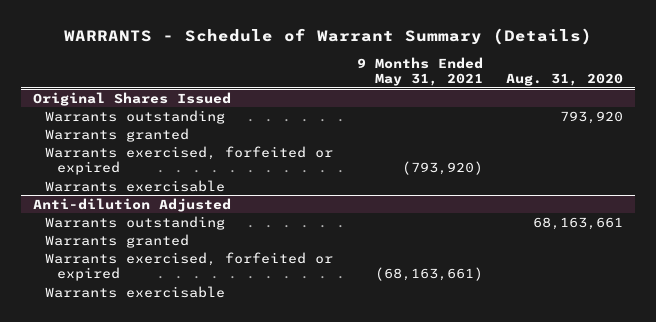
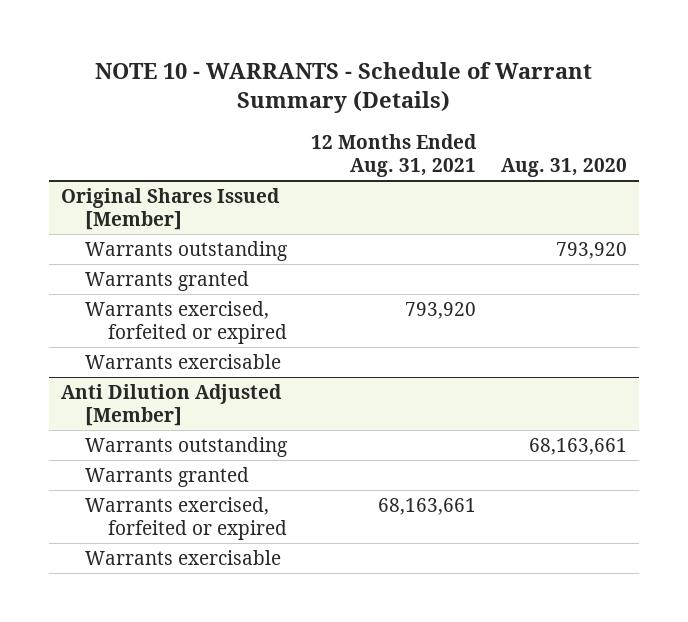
[63,28,592,46] WARRANTS - Schedule of Warrant Summary (Details) -> [94,61,592,114] NOTE 10 - WARRANTS - Schedule of Warrant Summary (Details)
[356,56,483,86] 9 Months Ended May 31, 2021 -> none
none -> [311,134,478,177] 12 Months Ended Aug. 31, 2021
[32,91,231,106] Original Shares Issued -> [61,188,281,230] Original Shares Issued [Member]
[32,197,231,212] Anti-dilution Adjusted -> [61,384,283,426] Anti Dilution Adjusted [Member]

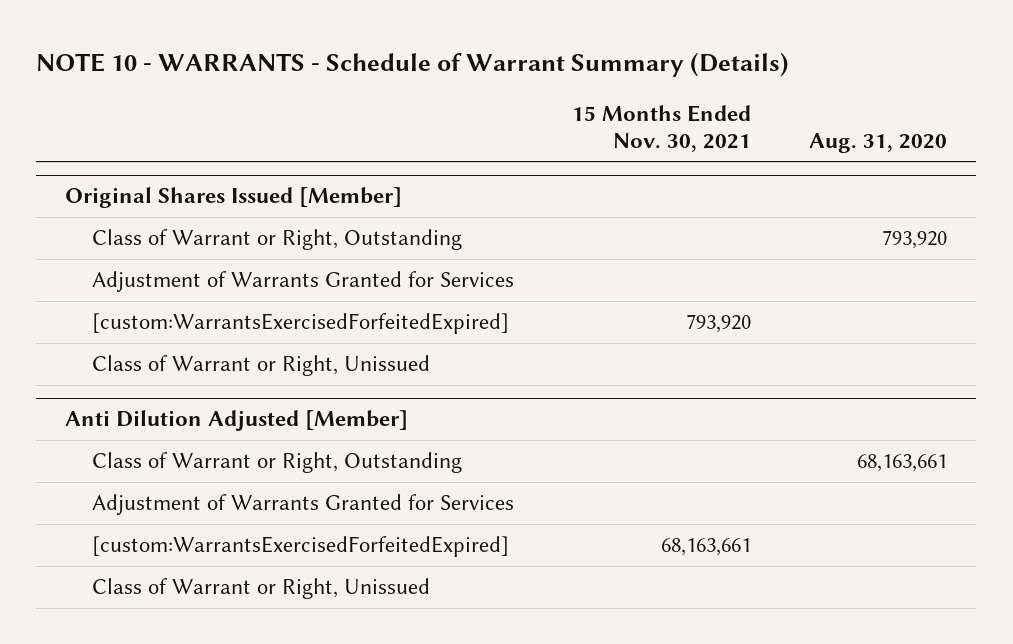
[311,134,478,177] 12 Months Ended Aug. 31, 2021 -> none
none -> [572,105,752,152] 15 Months Ended Nov. 30, 2021
[84,241,287,262] Warrants outstanding -> [92,229,463,251] Class of Warrant or Right, Outstanding
[84,271,249,292] Warrants granted -> [92,271,515,293] Adjustment of Warrants Granted for Services
[84,301,288,344] Warrants exercised, forfeited or expired -> [92,313,510,335] [custom:WarrantsExercisedForfeitedExpired]
[84,354,281,370] Warrants exercisable -> [92,355,431,377] Class of Warrant or Right, Unissued
[84,437,287,458] Warrants outstanding -> [92,452,463,474] Class of Warrant or Right, Outstanding
[84,467,249,488] Warrants granted -> [92,494,515,516] Adjustment of Warrants Granted for Services
[84,497,288,540] Warrants exercised, forfeited or expired -> [92,536,510,558] [custom:WarrantsExercisedForfeitedExpired]
[84,550,281,566] Warrants exercisable -> [92,578,431,600] Class of Warrant or Right, Unissued

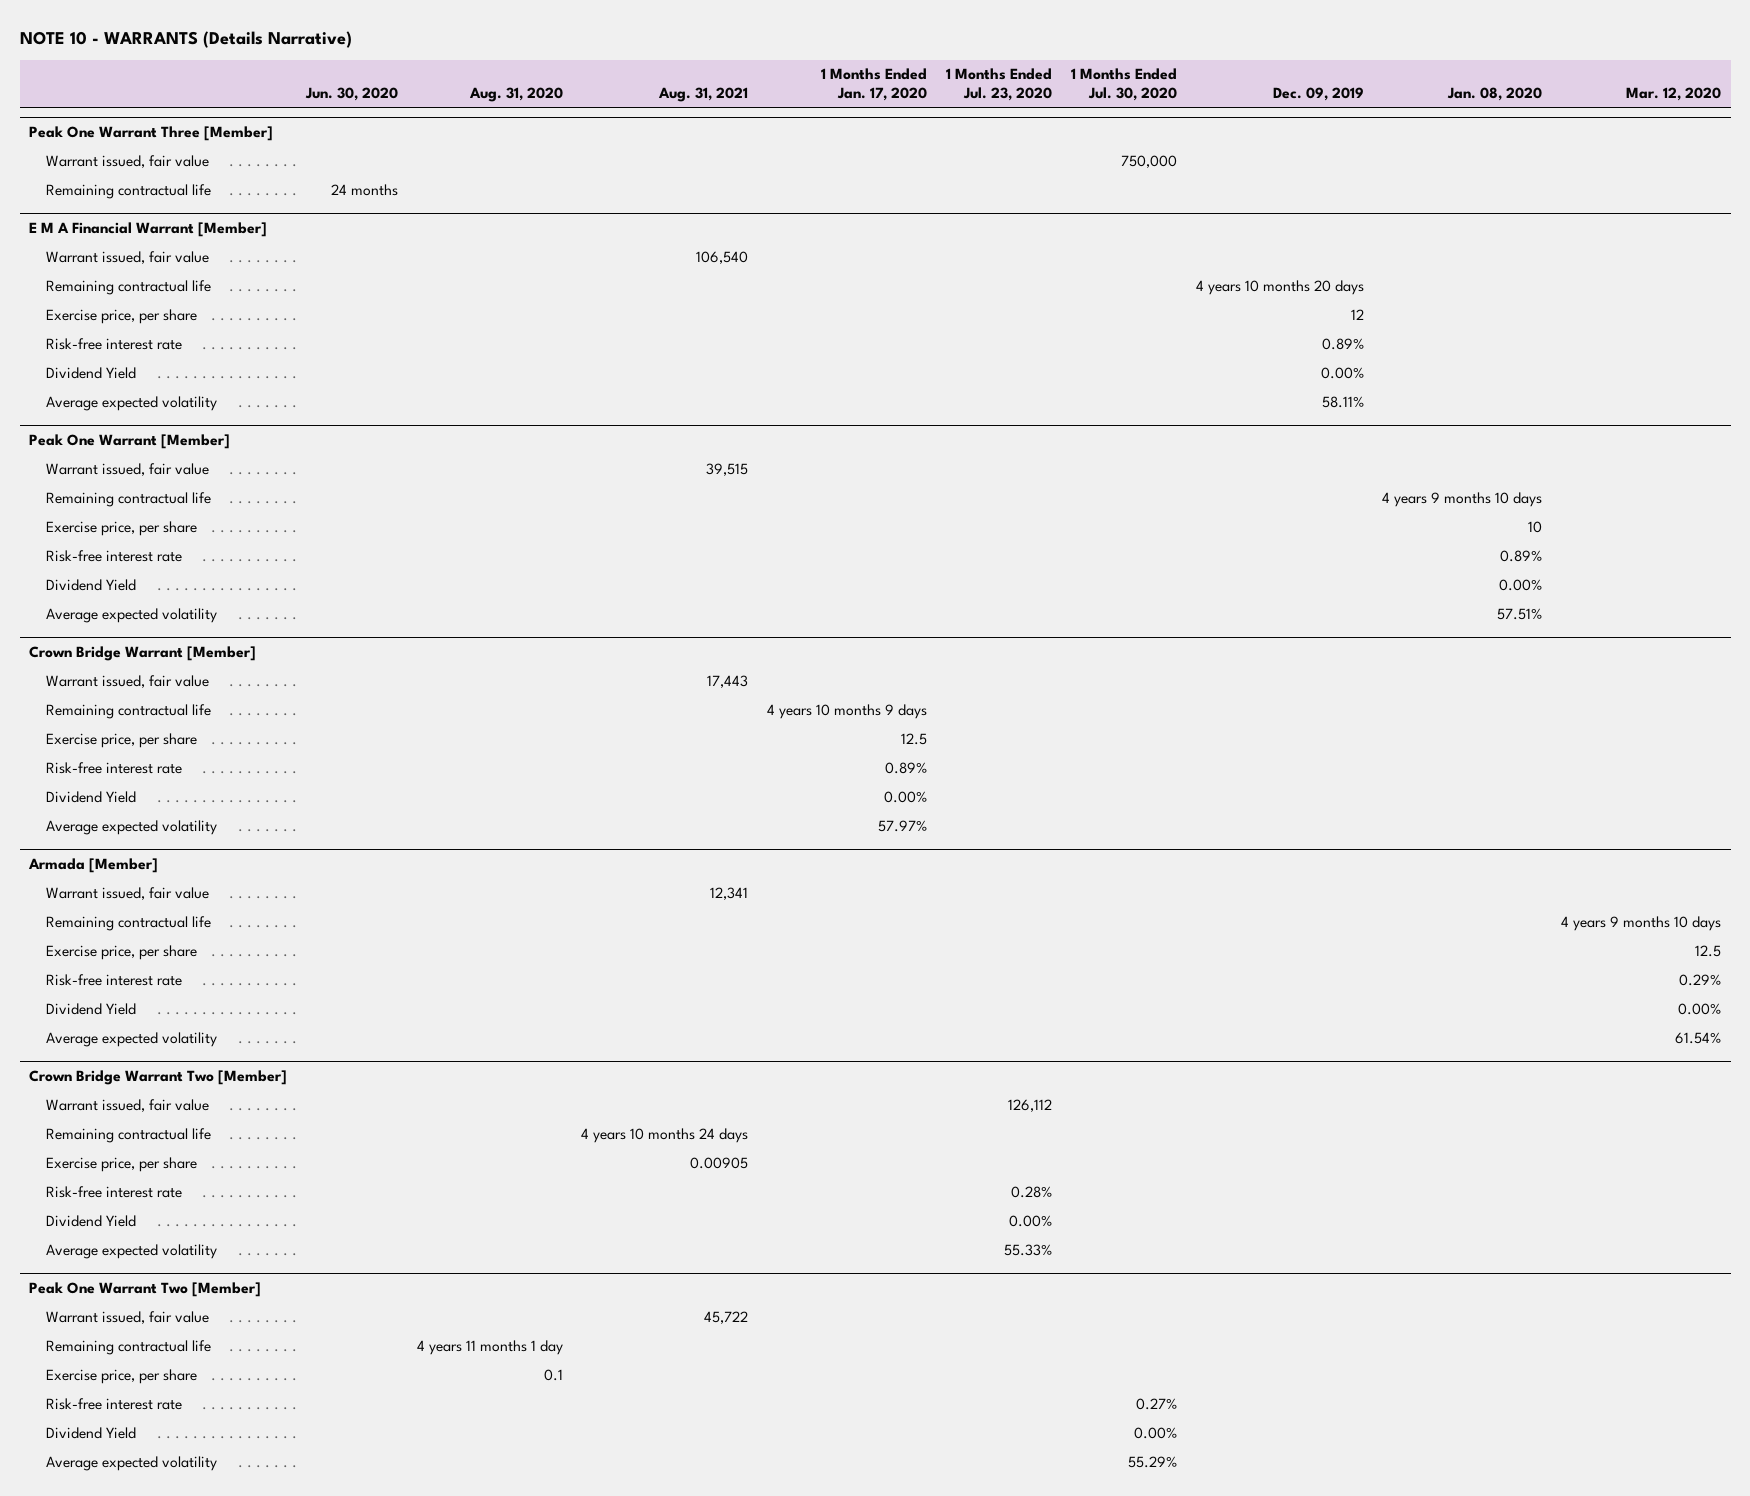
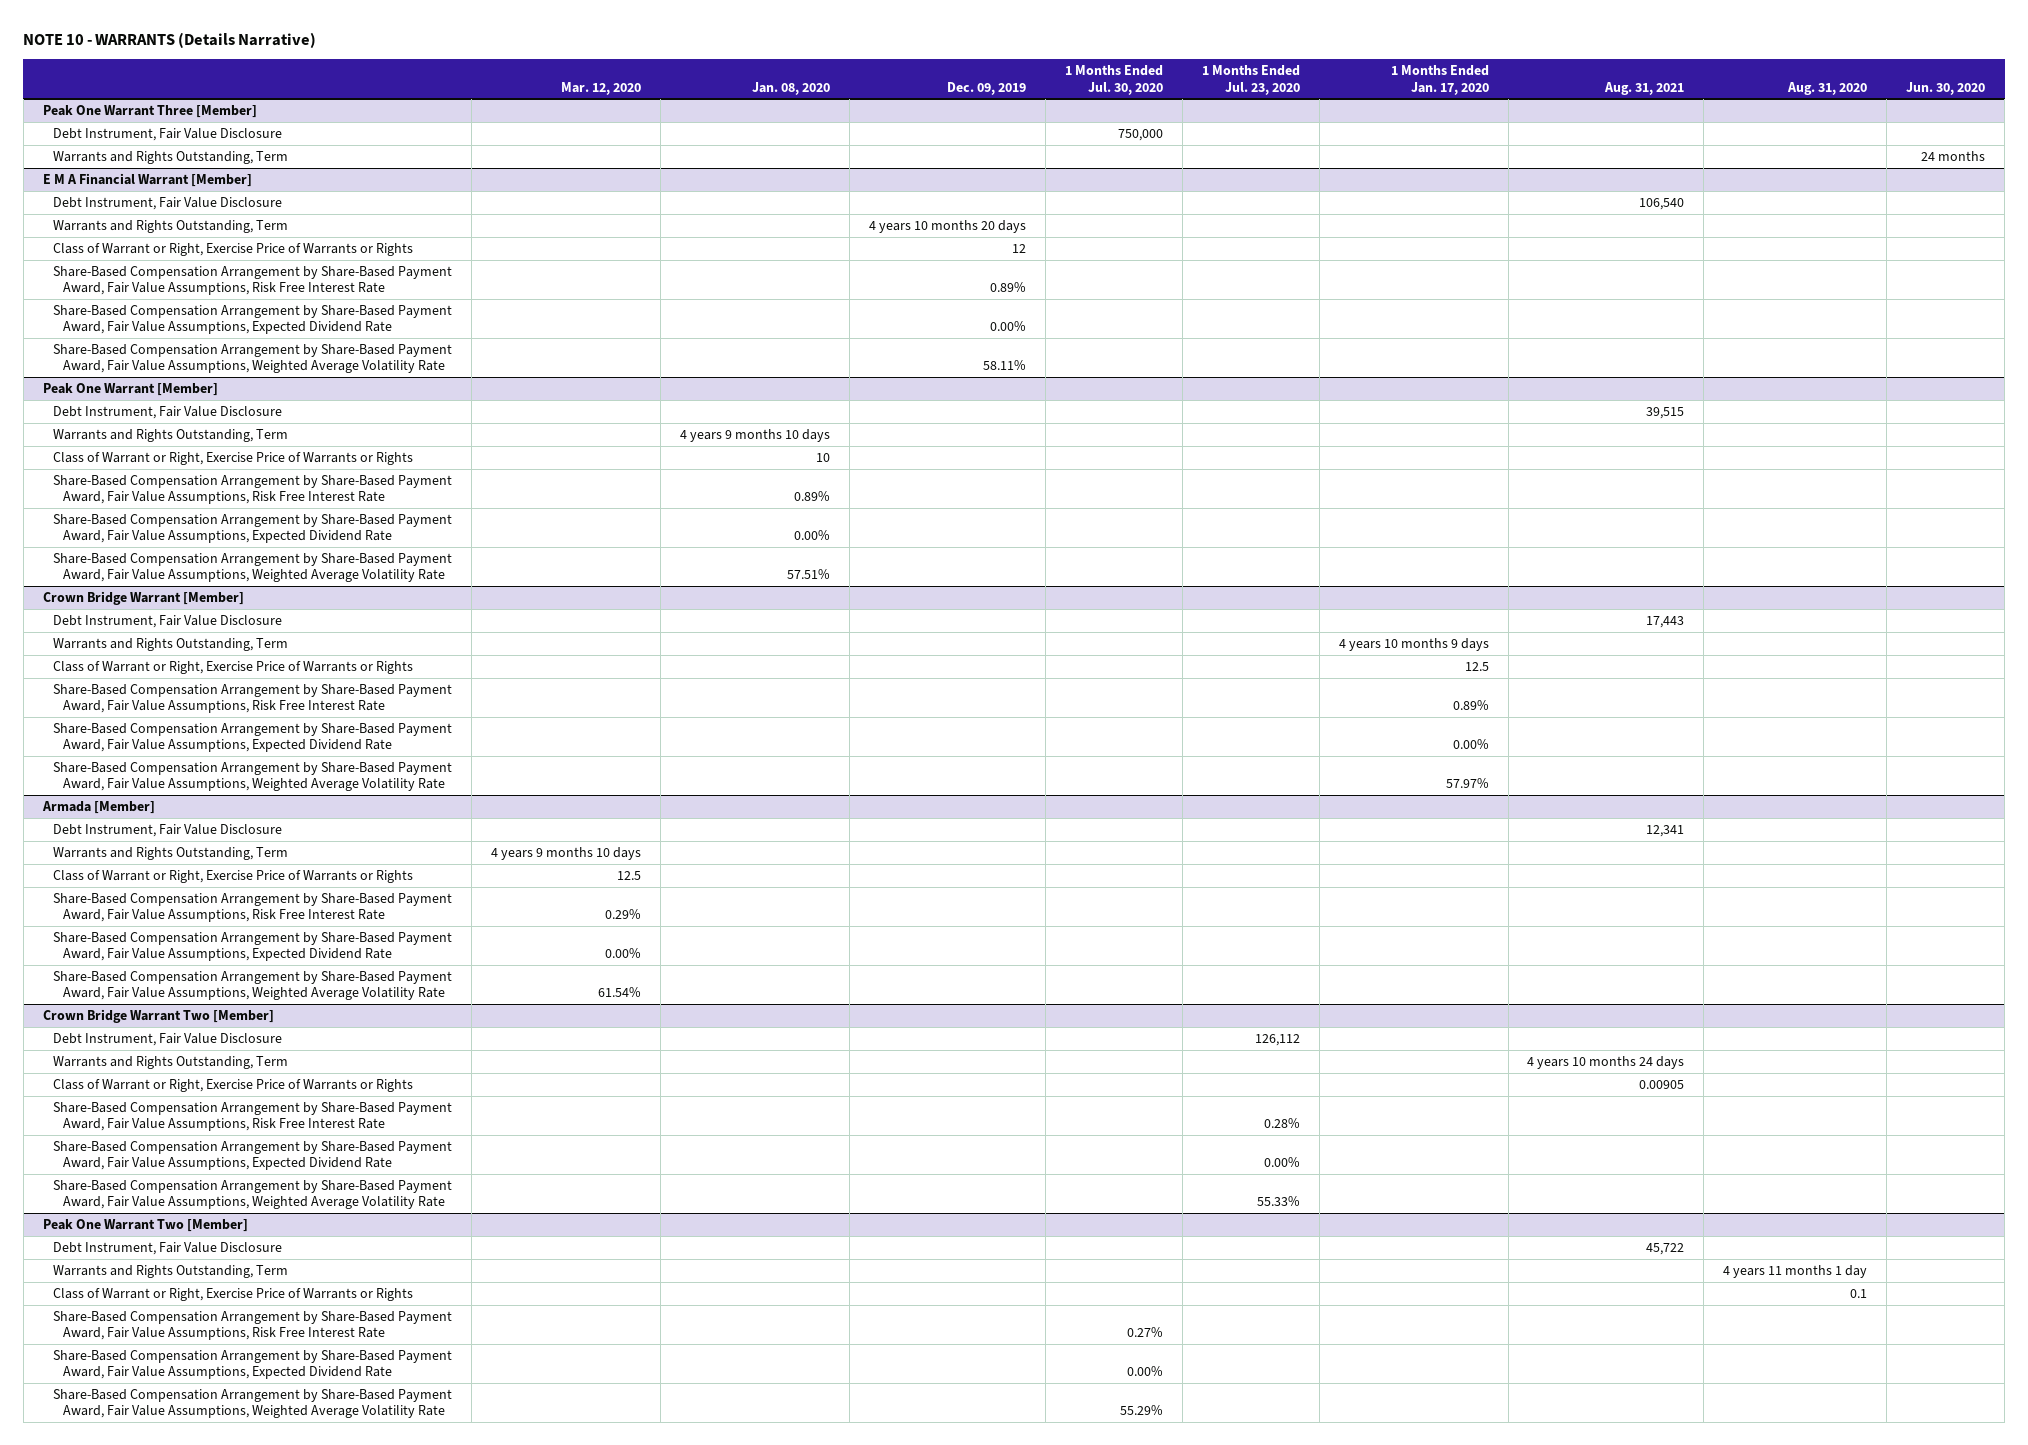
[45,154,209,168] Warrant issued, fair value -> [52,127,282,141] Debt Instrument, Fair Value Disclosure
[45,183,211,199] Remaining contractual life -> [52,150,288,164] Warrants and Rights Outstanding, Term
[45,250,209,264] Warrant issued, fair value -> [52,196,282,210] Debt Instrument, Fair Value Disclosure
[45,279,211,295] Remaining contractual life -> [52,219,288,233] Warrants and Rights Outstanding, Term
[45,308,197,324] Exercise price, per share -> [52,242,413,256] Class of Warrant or Right, Exercise Price of Warrants or Rights
[45,337,182,350] Risk-free interest rate -> [52,265,452,296] Share-Based Compensation Arrangement by Share-Based Payment Award, Fair Value Assumptions, Risk Free Interest Rate
[45,366,136,379] Dividend Yield -> [52,304,452,335] Share-Based Compensation Arrangement by Share-Based Payment Award, Fair Value Assumptions, Expected Dividend Rate
[45,395,217,411] Average expected volatility -> [52,343,452,374] Share-Based Compensation Arrangement by Share-Based Payment Award, Fair Value Assumptions, Weighted Average Volatility Rate
[45,462,209,476] Warrant issued, fair value -> [52,405,282,419] Debt Instrument, Fair Value Disclosure
[45,491,211,507] Remaining contractual life -> [52,428,288,442] Warrants and Rights Outstanding, Term
[45,520,197,536] Exercise price, per share -> [52,451,413,465] Class of Warrant or Right, Exercise Price of Warrants or Rights
[45,549,182,562] Risk-free interest rate -> [52,474,452,505] Share-Based Compensation Arrangement by Share-Based Payment Award, Fair Value Assumptions, Risk Free Interest Rate
[45,578,136,591] Dividend Yield -> [52,513,452,544] Share-Based Compensation Arrangement by Share-Based Payment Award, Fair Value Assumptions, Expected Dividend Rate
[45,607,217,623] Average expected volatility -> [52,552,452,583] Share-Based Compensation Arrangement by Share-Based Payment Award, Fair Value Assumptions, Weighted Average Volatility Rate
[45,674,209,688] Warrant issued, fair value -> [52,614,282,628] Debt Instrument, Fair Value Disclosure
[45,703,211,719] Remaining contractual life -> [52,637,288,651] Warrants and Rights Outstanding, Term
[45,732,197,748] Exercise price, per share -> [52,660,413,674] Class of Warrant or Right, Exercise Price of Warrants or Rights
[45,761,182,774] Risk-free interest rate -> [52,683,452,714] Share-Based Compensation Arrangement by Share-Based Payment Award, Fair Value Assumptions, Risk Free Interest Rate
[45,790,136,803] Dividend Yield -> [52,722,452,753] Share-Based Compensation Arrangement by Share-Based Payment Award, Fair Value Assumptions, Expected Dividend Rate
[45,819,217,835] Average expected volatility -> [52,761,452,792] Share-Based Compensation Arrangement by Share-Based Payment Award, Fair Value Assumptions, Weighted Average Volatility Rate
[45,886,209,900] Warrant issued, fair value -> [52,823,282,837] Debt Instrument, Fair Value Disclosure
[45,915,211,931] Remaining contractual life -> [52,846,288,860] Warrants and Rights Outstanding, Term
[45,944,197,960] Exercise price, per share -> [52,869,413,883] Class of Warrant or Right, Exercise Price of Warrants or Rights
[45,973,182,986] Risk-free interest rate -> [52,892,452,923] Share-Based Compensation Arrangement by Share-Based Payment Award, Fair Value Assumptions, Risk Free Interest Rate
[45,1002,136,1015] Dividend Yield -> [52,931,452,962] Share-Based Compensation Arrangement by Share-Based Payment Award, Fair Value Assumptions, Expected Dividend Rate
[45,1031,217,1047] Average expected volatility -> [52,970,452,1001] Share-Based Compensation Arrangement by Share-Based Payment Award, Fair Value Assumptions, Weighted Average Volatility Rate
[45,1098,209,1112] Warrant issued, fair value -> [52,1032,282,1046] Debt Instrument, Fair Value Disclosure
[45,1127,211,1143] Remaining contractual life -> [52,1055,288,1069] Warrants and Rights Outstanding, Term
[45,1156,197,1172] Exercise price, per share -> [52,1078,413,1092] Class of Warrant or Right, Exercise Price of Warrants or Rights
[45,1185,182,1198] Risk-free interest rate -> [52,1101,452,1132] Share-Based Compensation Arrangement by Share-Based Payment Award, Fair Value Assumptions, Risk Free Interest Rate
[45,1214,136,1227] Dividend Yield -> [52,1140,452,1171] Share-Based Compensation Arrangement by Share-Based Payment Award, Fair Value Assumptions, Expected Dividend Rate
[45,1243,217,1259] Average expected volatility -> [52,1179,452,1210] Share-Based Compensation Arrangement by Share-Based Payment Award, Fair Value Assumptions, Weighted Average Volatility Rate
[45,1310,209,1324] Warrant issued, fair value -> [52,1241,282,1255] Debt Instrument, Fair Value Disclosure
[45,1339,211,1355] Remaining contractual life -> [52,1264,288,1278] Warrants and Rights Outstanding, Term
[45,1368,197,1384] Exercise price, per share -> [52,1287,413,1301] Class of Warrant or Right, Exercise Price of Warrants or Rights
[45,1397,182,1410] Risk-free interest rate -> [52,1310,452,1341] Share-Based Compensation Arrangement by Share-Based Payment Award, Fair Value Assumptions, Risk Free Interest Rate
[45,1426,136,1439] Dividend Yield -> [52,1349,452,1380] Share-Based Compensation Arrangement by Share-Based Payment Award, Fair Value Assumptions, Expected Dividend Rate
[45,1455,217,1471] Average expected volatility -> [52,1388,452,1419] Share-Based Compensation Arrangement by Share-Based Payment Award, Fair Value Assumptions, Weighted Average Volatility Rate

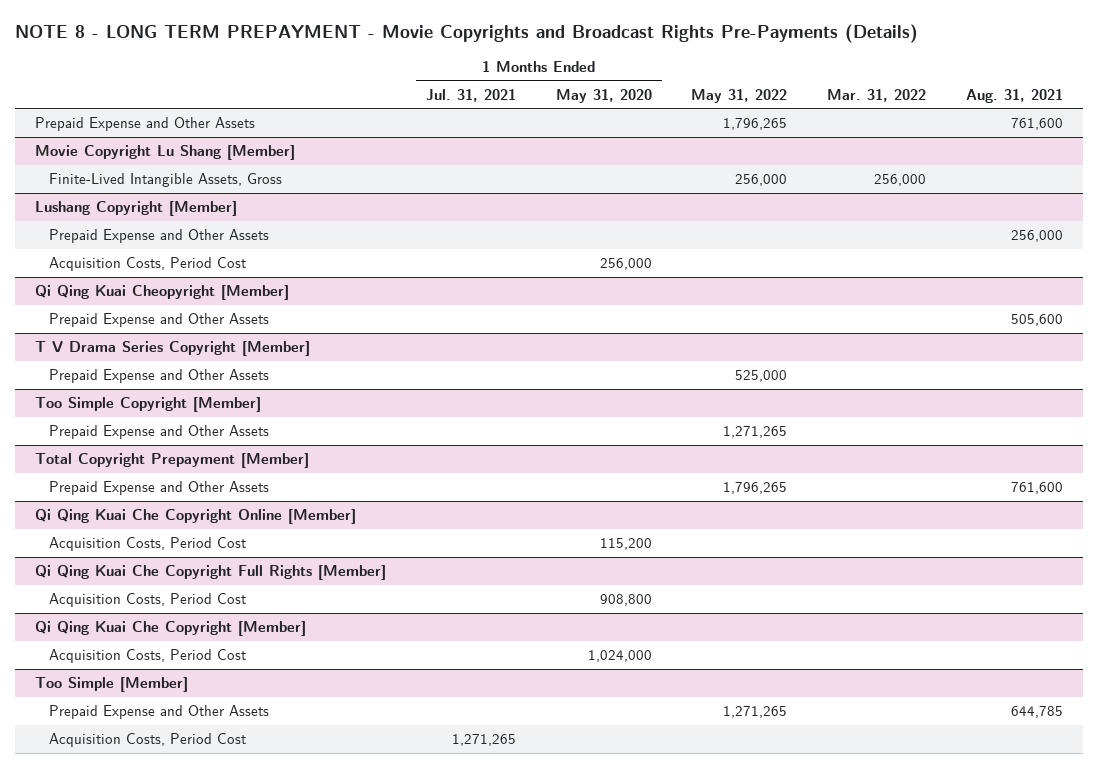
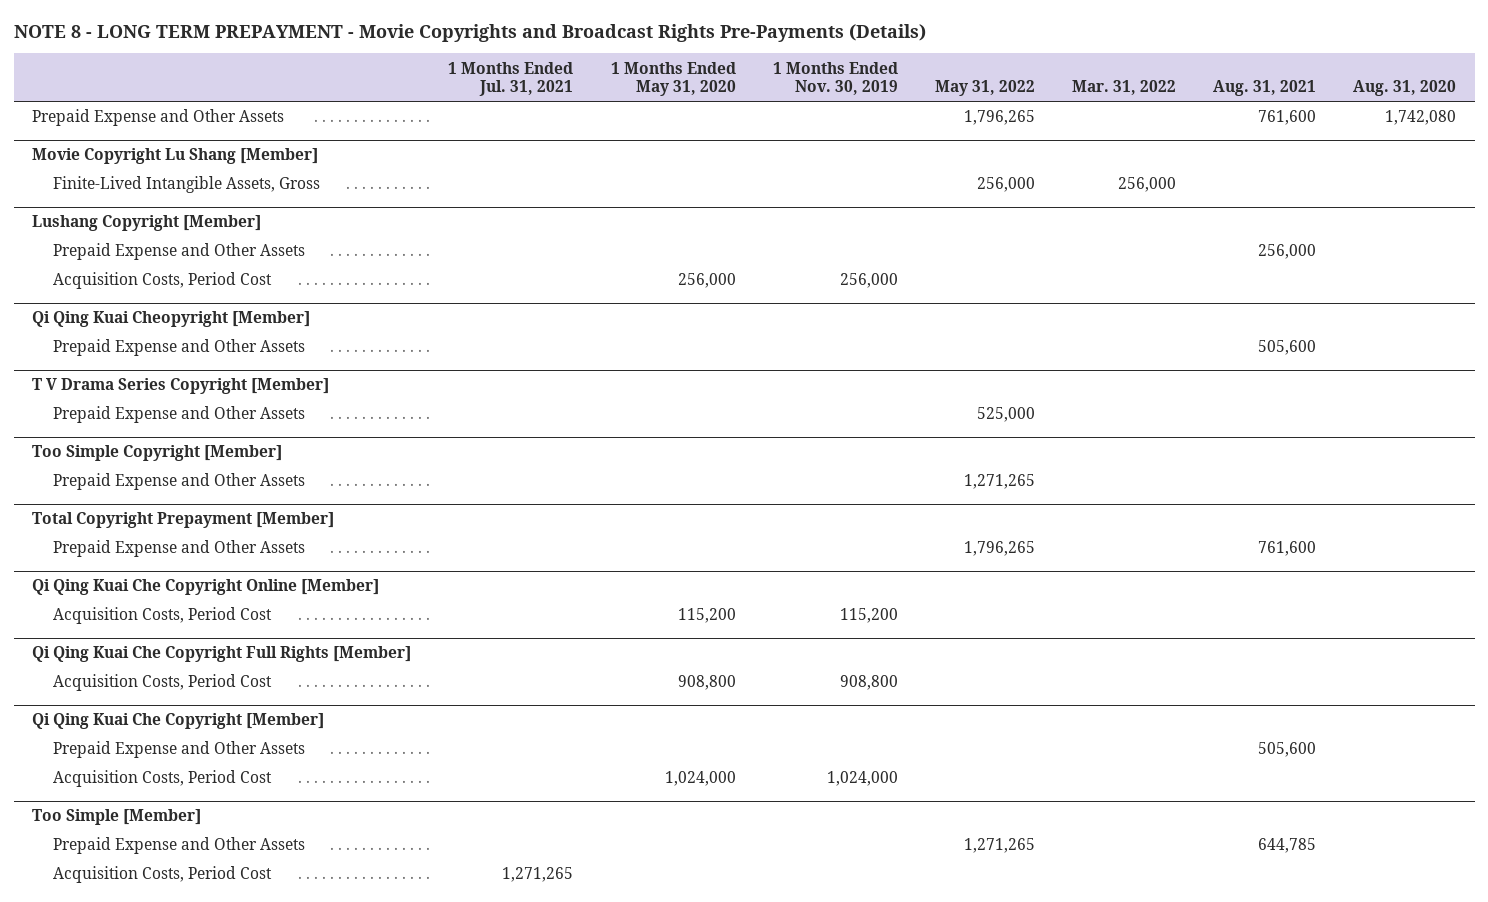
none -> [772,61,898,96] 1 Months Ended Nov. 30, 2019
none -> [1353,80,1457,97] Aug. 31, 2020
none -> [52,741,305,759] Prepaid Expense and Other Assets

